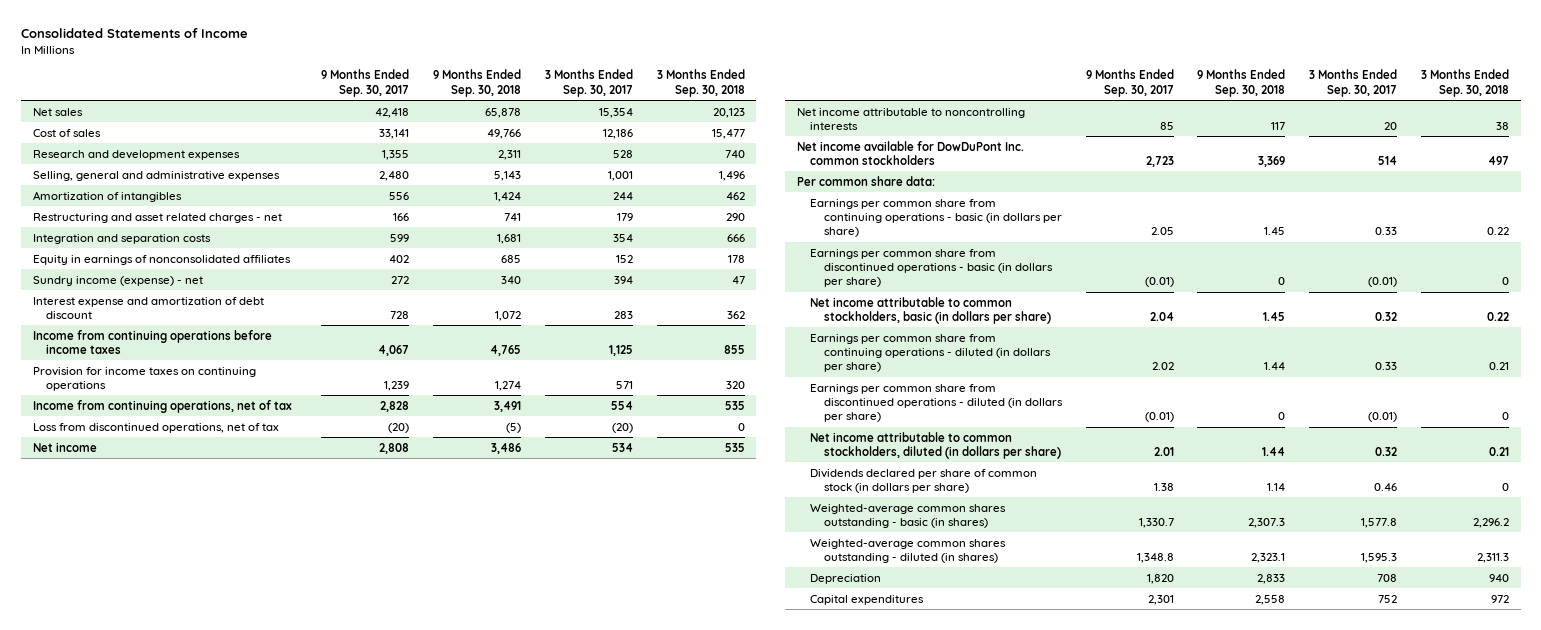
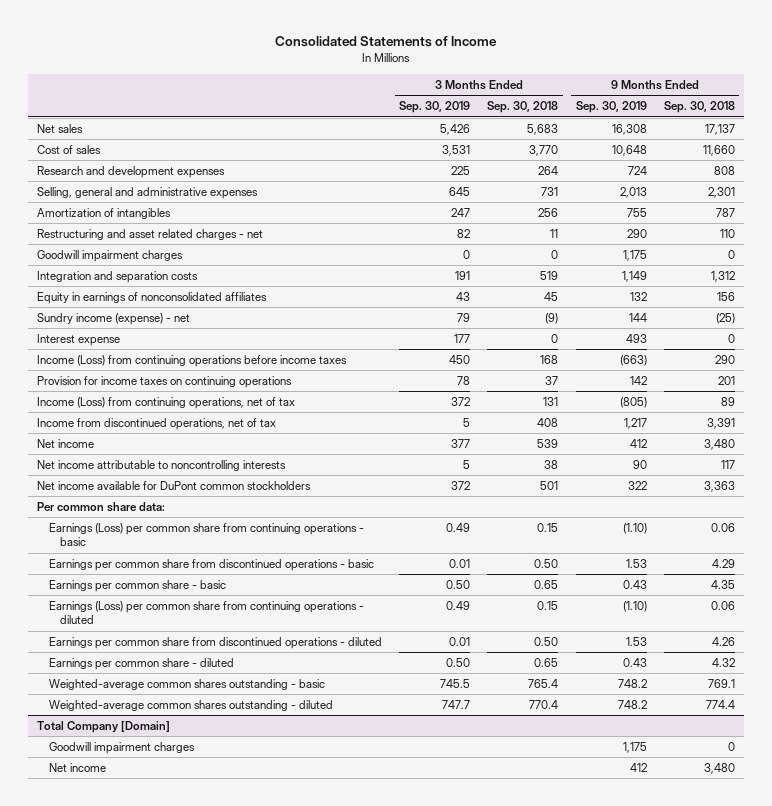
[321,69,410,97] 9 Months Ended Sep. 30, 2017 -> none
[544,69,633,97] 3 Months Ended Sep. 30, 2017 -> none
none -> [398,101,470,114] Sep. 30, 2019
none -> [575,101,647,114] Sep. 30, 2019
[485,107,522,118] 65,878 -> [704,123,735,135] 17,137
[712,107,745,118] 20,123 -> [527,123,559,135] 5,683
[487,128,522,139] 49,766 -> [702,144,735,156] 11,660
[711,128,745,139] 15,477 -> [529,144,559,156] 3,770
[498,149,522,160] 2,311 -> [713,165,735,175] 808
[724,149,745,158] 740 -> [538,165,559,175] 264
[494,170,522,181] 5,143 -> [707,186,735,198] 2,301
[718,170,745,181] 1,496 -> [541,186,559,196] 731
[494,191,522,202] 1,424 -> [715,207,735,217] 787
[725,191,745,200] 462 -> [538,207,559,217] 256
[504,212,522,221] 741 -> [719,228,735,238] 110
[725,212,745,221] 290 -> [550,228,559,238] 11
none -> [36,249,183,262] Goodwill impairment charges
[497,233,522,244] 1,681 -> [710,270,735,282] 1,312
[726,233,745,242] 666 -> [540,270,559,280] 519
[501,254,522,263] 685 -> [716,291,735,301] 156
[727,254,745,263] 178 -> [544,291,559,301] 45
[501,275,522,284] 340 -> [715,312,735,324] (25)
[731,275,745,284] 47 -> [545,312,559,324] (9)
[32,296,264,319] Interest expense and amortization of debt discount -> [36,333,120,346] Interest expense
[495,310,522,321] 1,072 -> [727,333,735,343] 0
[726,310,745,319] 362 -> [551,333,559,343] 0
[32,329,272,354] Income from continuing operations before income taxes -> [36,354,347,367] Income (Loss) from continuing operations before income taxes
[490,344,522,356] 4,765 -> [714,354,735,364] 290
[723,344,745,354] 855 -> [540,354,559,364] 168
[495,380,522,391] 1,274 -> [717,375,735,385] 201
[725,380,745,389] 320 -> [545,375,559,385] 37
[32,399,292,413] Income from continuing operations, net of tax -> [36,396,295,409] Income (Loss) from continuing operations, net of tax
[494,400,522,412] 3,491 -> [720,396,735,406] 89
[724,400,745,410] 535 -> [543,396,559,406] 131
[32,422,279,433] Loss from discontinued operations, net of tax -> [36,417,276,430] Income from discontinued operations, net of tax
[506,422,522,433] (5) -> [706,417,735,429] 3,391
[737,422,745,431] 0 -> [537,417,559,427] 408
[491,442,522,454] 3,486 -> [703,438,735,450] 3,480
[724,442,745,452] 535 -> [537,438,559,448] 539
[796,140,1024,165] Net income available for DowDuPont Inc. common stockholders -> [36,480,311,490] Net income available for DuPont common stockholders
[1258,155,1286,167] 3,369 -> [703,480,735,492] 3,363
[1487,155,1509,165] 497 -> [540,480,559,490] 501
[810,468,1038,493] Dividends declared per share of common stock (in dollars per share) -> none
[810,573,882,584] Depreciation -> none
[810,594,925,605] Capital expenditures -> none
[810,198,1062,238] Earnings per common share from continuing operations - basic (in dollars per share) -> [48,522,364,547] Earnings (Loss) per common share from continuing operations - basic
[1264,227,1286,236] 1.45 -> [710,522,735,532] 0.06
[1486,227,1509,236] 0.22 -> [537,522,559,532] 0.15
[810,248,1053,288] Earnings per common share from discontinued operations - basic (in dollars per share) -> [48,558,374,571] Earnings per common share from discontinued operations - basic
[1278,277,1286,286] 0 -> [711,558,735,568] 4.29
[1501,277,1509,286] 0 -> [534,558,559,568] 0.50
[810,296,1051,324] Net income attributable to common stockholders, basic (in dollars per share) -> [48,579,226,592] Earnings per common share - basic
[1263,311,1286,321] 1.45 -> [710,579,735,589] 4.35
[1486,311,1509,321] 0.22 -> [534,579,559,589] 0.65
[810,333,1051,373] Earnings per common share from continuing operations - diluted (in dollars per share) -> [48,600,364,625] Earnings (Loss) per common share from continuing operations - diluted
[1264,362,1286,371] 1.44 -> [710,600,735,610] 0.06
[1488,362,1509,371] 0.21 -> [537,600,559,610] 0.15
[810,383,1063,423] Earnings per common share from discontinued operations - diluted (in dollars per share) -> [48,636,382,649] Earnings per common share from discontinued operations - diluted
[1278,412,1286,421] 0 -> [711,636,735,646] 4.26
[1501,412,1509,421] 0 -> [534,636,559,646] 0.50
[810,431,1061,459] Net income attributable to common stockholders, diluted (in dollars per share) -> [48,657,234,670] Earnings per common share - diluted
[1262,446,1286,456] 1.44 -> [711,657,735,667] 4.32
[1488,446,1509,456] 0.21 -> [534,657,559,667] 0.65
[810,503,1007,528] Weighted-average common shares outstanding - basic (in shares) -> [48,678,325,690] Weighted-average common shares outstanding - basic
[1248,517,1286,528] 2,307.3 -> [707,678,735,688] 769.1
[1472,517,1509,528] 2,296.2 -> [528,678,559,688] 765.4
[810,538,1007,563] Weighted-average common shares outstanding - diluted (in shares) -> [48,699,333,711] Weighted-average common shares outstanding - diluted
[1251,552,1286,563] 2,323.1 -> [705,699,735,709] 774.4
[1476,552,1509,563] 2,311.3 -> [529,699,559,709] 770.4
none -> [36,720,170,733] Total Company [Domain]
none -> [48,741,195,754] Goodwill impairment charges
none -> [48,762,106,772] Net income

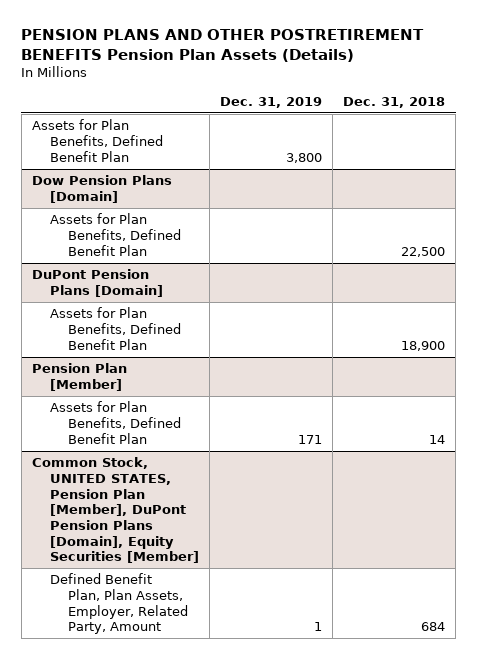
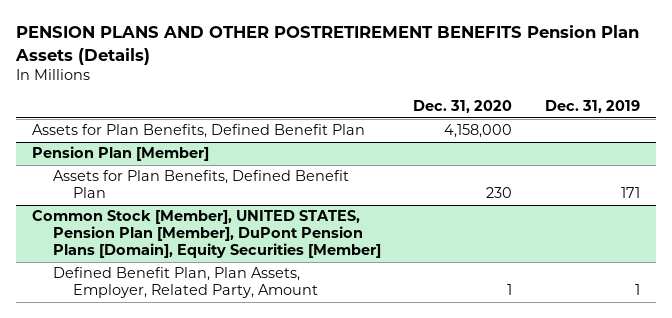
[343,96,446,108] Dec. 31, 2018 -> none
none -> [413,100,513,114] Dec. 31, 2020
[31,119,163,162] Assets for Plan Benefits, Defined Benefit Plan -> none
[31,175,172,203] Dow Pension Plans [Domain] -> none
[31,269,163,297] DuPont Pension Plans [Domain] -> none
[49,307,182,350] Assets for Plan Benefits, Defined Benefit Plan -> none
[31,457,199,564] Common Stock, UNITED STATES, Pension Plan [Member], DuPont Pension Plans [Domain], Equity Securities [Member] -> [31,210,381,259] Common Stock [Member], UNITED STATES, Pension Plan [Member], DuPont Pension Plans [Domain], Equity Securities [Member]

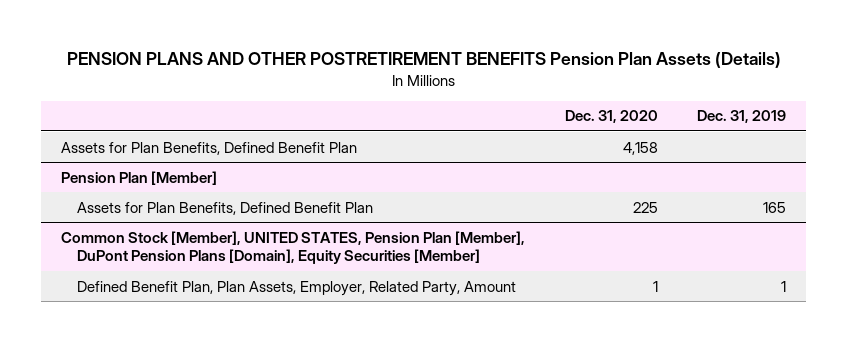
[444,124,513,139] 4,158,000 -> [622,141,658,155] 4,158
[486,187,513,199] 230 -> [632,201,658,213] 225
[620,187,640,199] 171 -> [763,201,787,213] 165

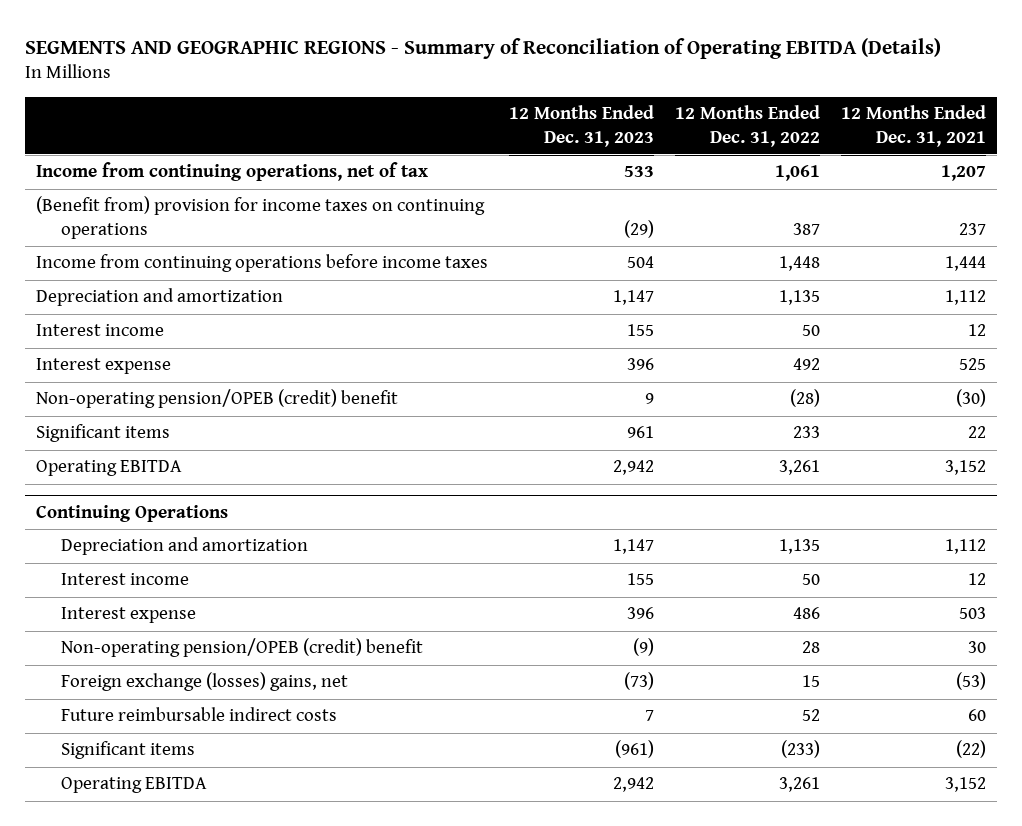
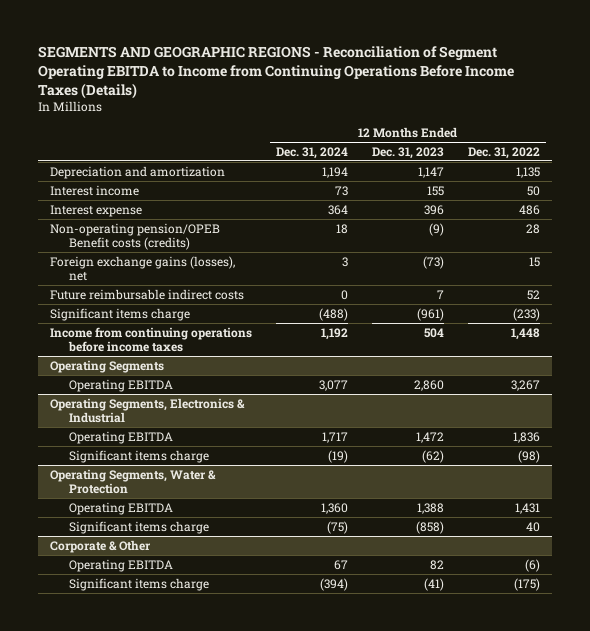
[25,37,942,59] SEGMENTS AND GEOGRAPHIC REGIONS - Summary of Reconciliation of Operating EBITDA (Details) -> [38,46,515,99] SEGMENTS AND GEOGRAPHIC REGIONS - Reconciliation of Segment Operating EBITDA to Income from Continuing Operations Before Income Taxes (Details)
[841,105,987,147] 12 Months Ended Dec. 31, 2021 -> none
none -> [276,146,349,159] Dec. 31, 2024
[35,162,428,182] Income from continuing operations, net of tax -> none
[35,196,485,239] (Benefit from) provision for income taxes on continuing operations -> none
[35,358,171,375] Interest expense -> none
[35,389,398,409] Non-operating pension/OPEB (credit) benefit -> none
[35,424,170,443] Significant items -> none
[35,460,182,477] Operating EBITDA -> none
[35,505,228,523] Continuing Operations -> none
[60,537,308,556] Depreciation and amortization -> none
[60,573,189,586] Interest income -> none
[60,638,423,658] Non-operating pension/OPEB (credit) benefit -> [50,222,221,251] Non-operating pension/OPEB Benefit costs (credits)
[60,672,348,692] Foreign exchange (losses) gains, net -> [50,255,236,282] Foreign exchange gains (losses), net
[60,741,195,760] Significant items -> [50,307,191,321] Significant items charge
[35,254,488,273] Income from continuing operations before income taxes -> [50,326,253,353] Income from continuing operations before income taxes
none -> [50,359,165,373] Operating Segments
[612,777,654,793] 2,942 -> [413,379,444,391] 2,860
[778,777,820,793] 3,261 -> [510,379,540,391] 3,267
none -> [50,397,246,424] Operating Segments, Electronics & Industrial
none -> [68,430,173,444] Operating EBITDA
none -> [68,449,209,463] Significant items charge
none -> [50,468,217,495] Operating Segments, Water & Protection
none -> [68,501,173,515] Operating EBITDA
none -> [68,520,209,534] Significant items charge
none -> [50,539,152,553] Corporate & Other
none -> [68,558,173,572] Operating EBITDA
none -> [68,577,209,591] Significant items charge

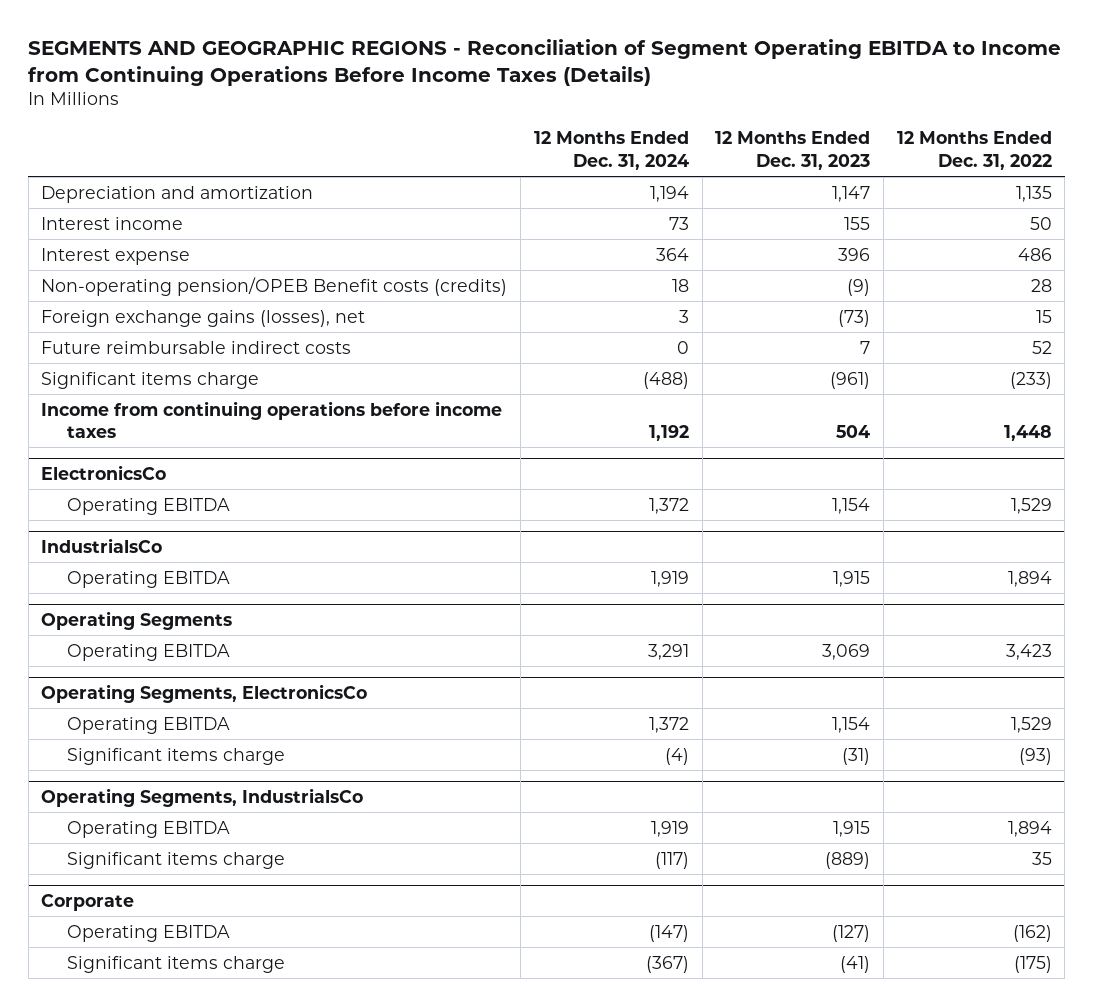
none -> [41,464,167,480] ElectronicsCo
none -> [66,497,230,515] Operating EBITDA
none -> [41,537,163,553] IndustrialsCo
none -> [66,570,230,588] Operating EBITDA
[50,397,246,424] Operating Segments, Electronics & Industrial -> none
[50,468,217,495] Operating Segments, Water & Protection -> none
[319,379,349,391] 3,077 -> [647,643,689,660] 3,291
[413,379,444,391] 2,860 -> [822,643,871,660] 3,069
[510,379,540,391] 3,267 -> [1005,643,1052,660] 3,423
none -> [41,683,368,703] Operating Segments, ElectronicsCo
[322,431,349,443] 1,717 -> [648,716,689,733] 1,372
[415,431,444,443] 1,472 -> [832,716,871,733] 1,154
[512,431,540,443] 1,836 -> [1010,716,1052,733] 1,529
[328,449,349,463] (19) -> [664,747,689,765] (4)
[421,449,444,463] (62) -> [842,747,871,765] (31)
[517,449,540,463] (98) -> [1018,747,1052,765] (93)
none -> [41,787,364,807] Operating Segments, IndustrialsCo
[321,502,349,514] 1,360 -> [650,820,689,837] 1,919
[416,502,444,514] 1,388 -> [833,820,871,837] 1,915
[514,502,540,514] 1,431 -> [1007,820,1052,837] 1,894
[327,520,349,534] (75) -> [654,851,689,869] (117)
[415,520,444,534] (858) -> [825,851,871,869] (889)
[525,521,540,532] 40 -> [1031,851,1052,865] 35
[50,539,152,553] Corporate & Other -> [41,893,135,911] Corporate
[334,559,349,570] 67 -> [648,924,689,942] (147)
[429,559,444,570] 82 -> [832,924,871,942] (127)
[524,558,540,572] (6) -> [1012,924,1052,942] (162)
[320,577,349,591] (394) -> [645,955,689,973] (367)

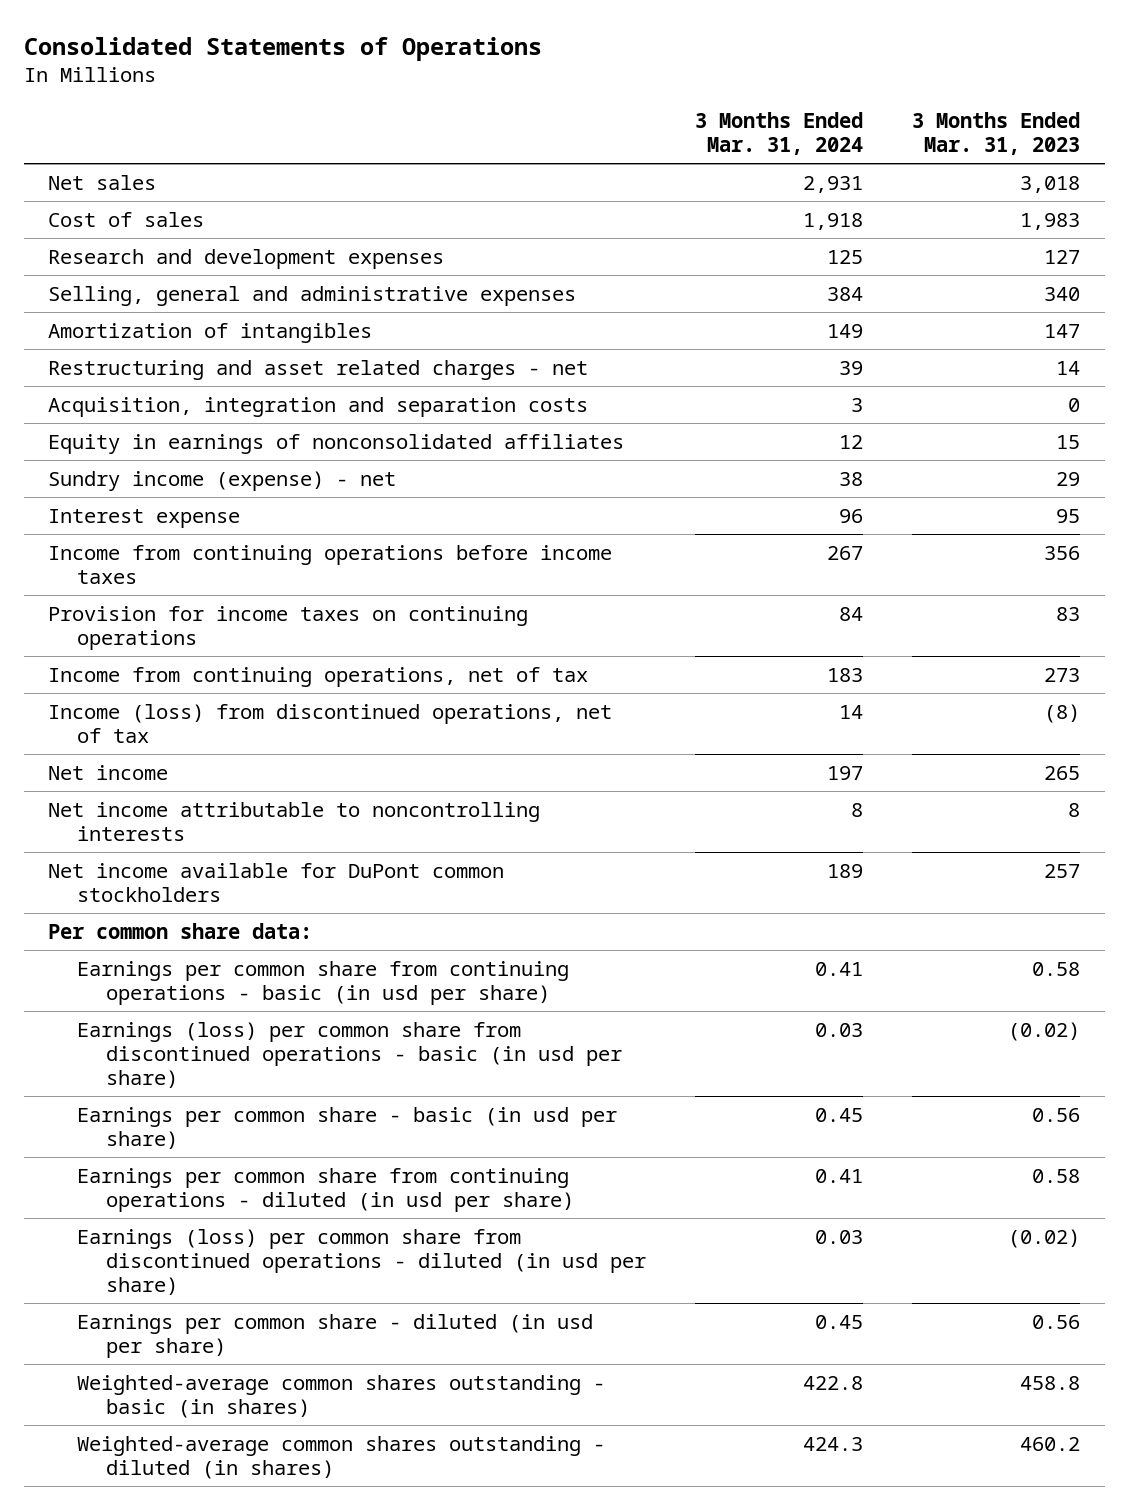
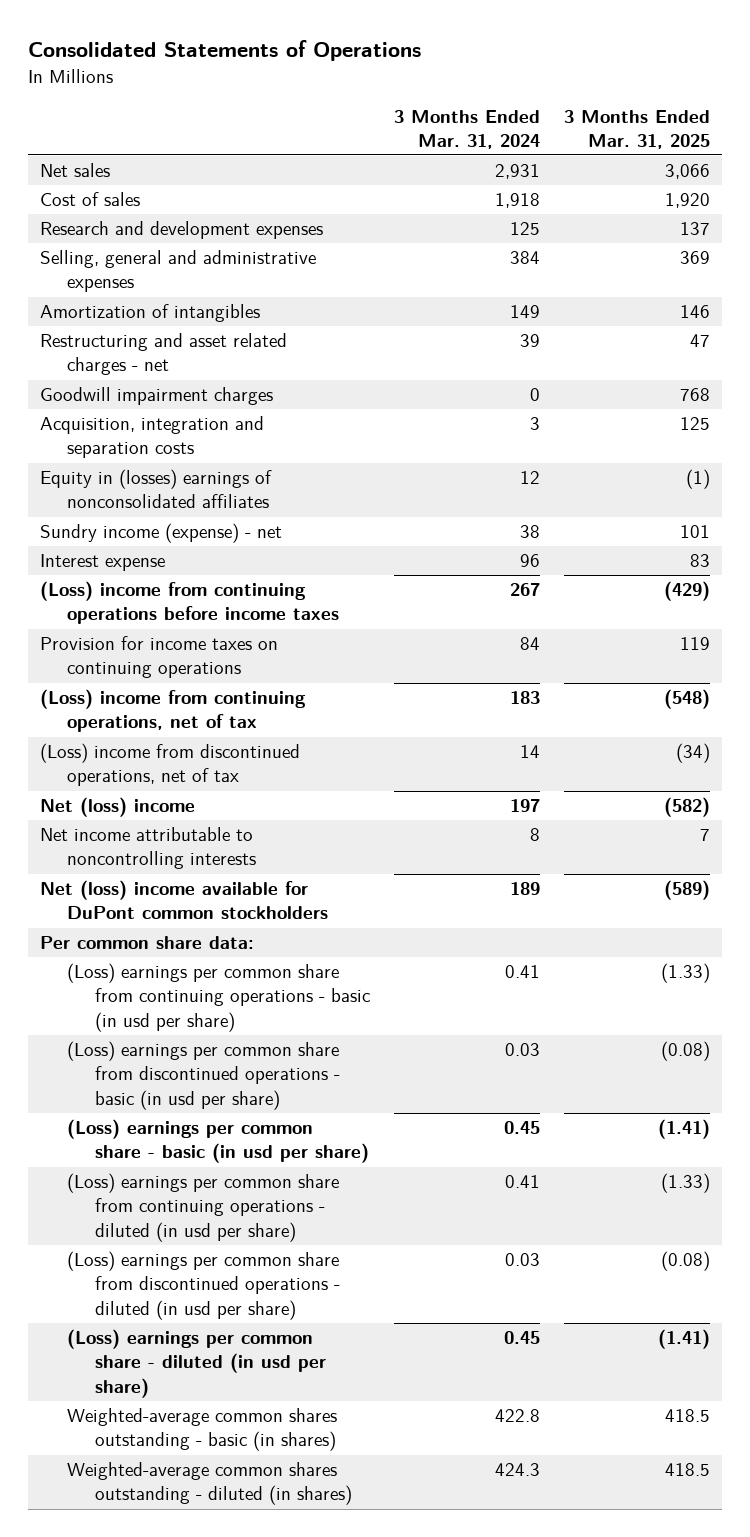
[912,112,1081,156] 3 Months Ended Mar. 31, 2023 -> none
none -> [563,109,710,149] 3 Months Ended Mar. 31, 2025
none -> [39,387,273,406] Goodwill impairment charges
[48,433,625,454] Equity in earnings of nonconsolidated affiliates -> [39,469,272,509] Equity in (losses) earnings of nonconsolidated affiliates
[48,544,613,584] Income from continuing operations before income taxes -> [39,581,340,625] (Loss) income from continuing operations before income taxes
[48,666,589,687] Income from continuing operations, net of tax -> [39,689,306,733] (Loss) income from continuing operations, net of tax
[48,703,613,743] Income (loss) from discontinued operations, net of tax -> [39,743,300,787] (Loss) income from discontinued operations, net of tax
[48,764,169,780] Net income -> [39,797,195,818] Net (loss) income
[48,862,505,902] Net income available for DuPont common stockholders -> [39,880,329,920] Net (loss) income available for DuPont common stockholders
[77,960,570,1005] Earnings per common share from continuing operations - basic (in usd per share) -> [67,963,371,1032] (Loss) earnings per common share from continuing operations - basic (in usd per share)
[77,1021,623,1089] Earnings (loss) per common share from discontinued operations - basic (in usd per share) -> [67,1041,341,1110] (Loss) earnings per common share from discontinued operations - basic (in usd per share)
[77,1106,618,1149] Earnings per common share - basic (in usd per share) -> [67,1119,370,1164] (Loss) earnings per common share - basic (in usd per share)
[77,1167,575,1212] Earnings per common share from continuing operations - diluted (in usd per share) -> [67,1173,340,1242] (Loss) earnings per common share from continuing operations - diluted (in usd per share)
[77,1228,647,1296] Earnings (loss) per common share from discontinued operations - diluted (in usd per share) -> [67,1251,341,1320] (Loss) earnings per common share from discontinued operations - diluted (in usd per share)
[77,1313,594,1358] Earnings per common share - diluted (in usd per share) -> [67,1329,327,1398] (Loss) earnings per common share - diluted (in usd per share)

